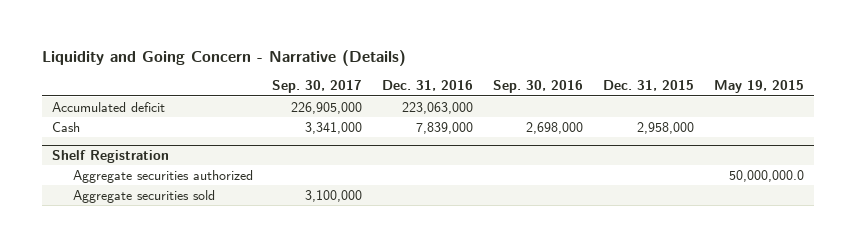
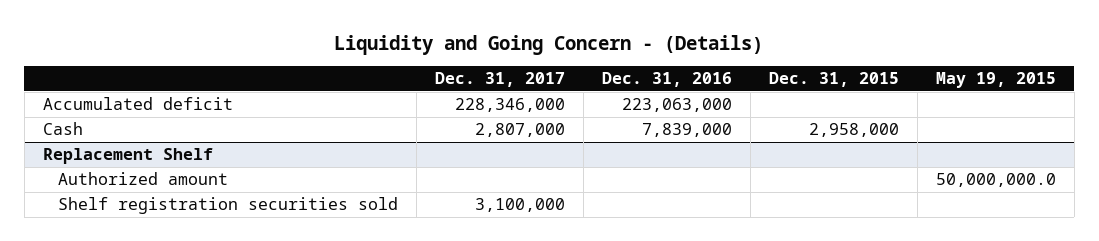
[41,50,406,67] Liquidity and Going Concern - Narrative (Details) -> [334,34,764,55] Liquidity and Going Concern - (Details)
[272,80,363,94] Sep. 30, 2017 -> none
[493,80,584,94] Sep. 30, 2016 -> none
none -> [434,72,565,88] Dec. 31, 2017
[51,149,169,163] Shelf Registration -> none
[72,169,253,183] Aggregate securities authorized -> none
[72,189,215,203] Aggregate securities sold -> none
none -> [42,148,213,165] Replacement Shelf
none -> [57,172,228,186] Authorized amount
none -> [57,197,398,215] Shelf registration securities sold

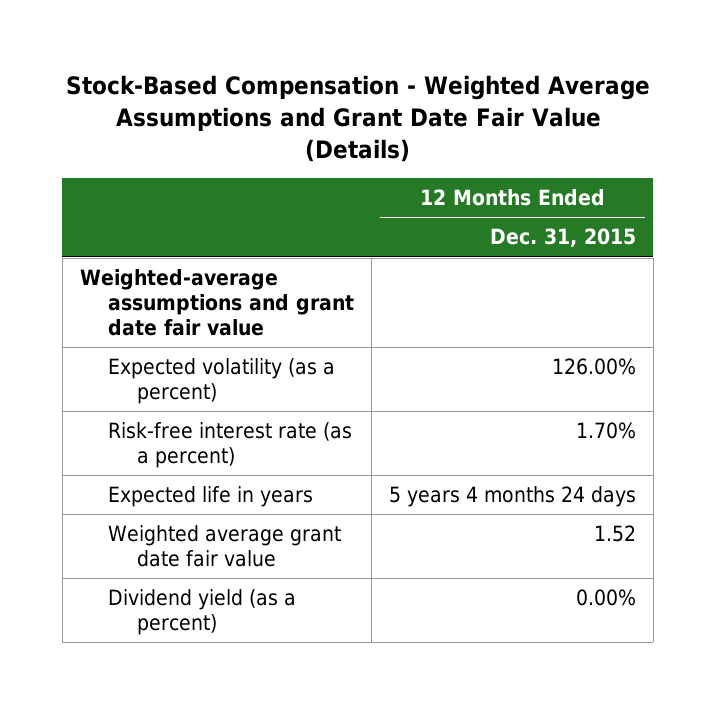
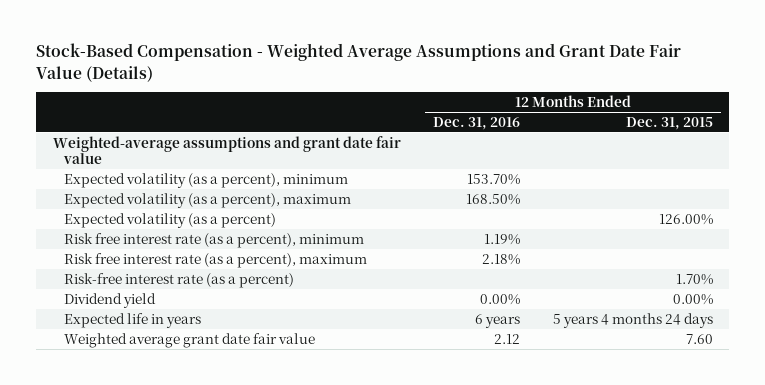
none -> [433,116,521,130] Dec. 31, 2016
none -> [64,172,349,188] Expected volatility (as a percent), minimum
none -> [64,192,352,208] Expected volatility (as a percent), maximum
none -> [64,232,365,248] Risk free interest rate (as a percent), minimum
none -> [64,252,368,268] Risk free interest rate (as a percent), maximum
none -> [64,292,157,308] Dividend yield
[108,589,297,635] Dividend yield (as a percent) -> none
[594,525,637,543] 1.52 -> [685,333,713,344] 7.60

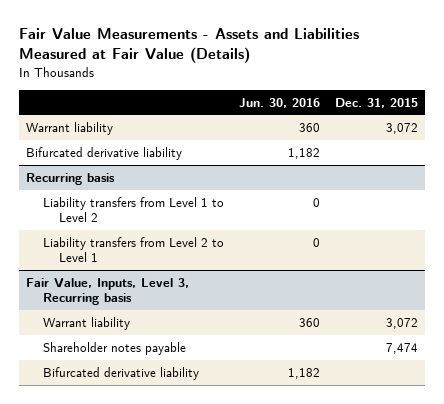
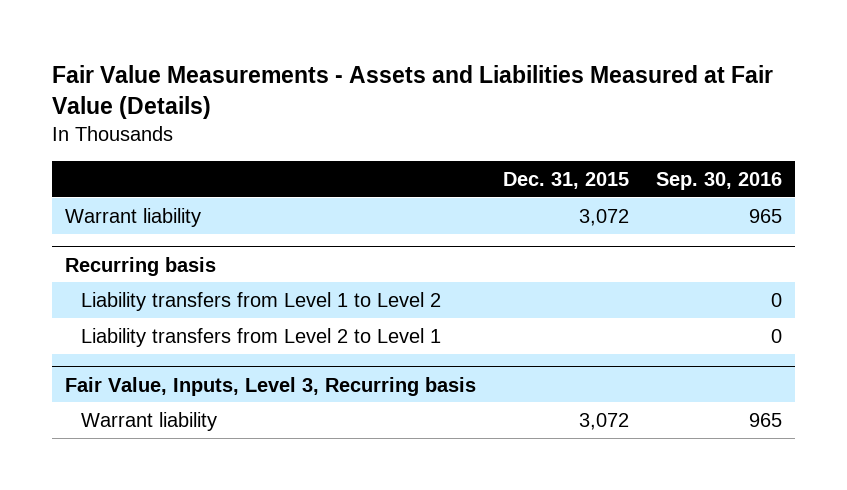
[238,97,320,108] Jun. 30, 2016 -> none
none -> [655,171,782,190] Sep. 30, 2016
[26,146,183,160] Bifurcated derivative liability -> none
[42,341,186,355] Shareholder notes payable -> none
[42,366,199,380] Bifurcated derivative liability -> none

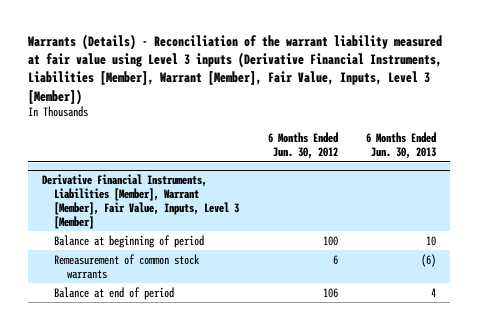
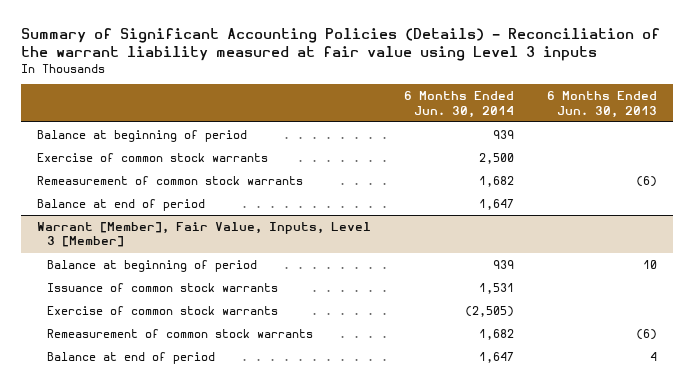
[27,33,442,105] Warrants (Details) - Reconciliation of the warrant liability measured at fair value using Level 3 inputs (Derivative Financial Instruments, Liabilities [Member], Warrant [Member], Fair Value, Inputs, Level 3 [Member]) -> [21,28,661,62] Summary of Significant Accounting Policies (Details) - Reconciliation of the warrant liability measured at fair value using Level 3 inputs
[267,131,338,159] 6 Months Ended Jun. 30, 2012 -> none
none -> [404,91,515,118] 6 Months Ended Jun. 30, 2014
none -> [37,129,248,142] Balance at beginning of period
none -> [37,152,269,162] Exercise of common stock warrants
none -> [37,175,304,185] Remeasurement of common stock warrants
none -> [37,198,206,211] Balance at end of period
[41,173,240,229] Derivative Financial Instruments, Liabilities [Member], Warrant [Member], Fair Value, Inputs, Level 3 [Member] -> [37,221,372,248] Warrant [Member], Fair Value, Inputs, Level 3 [Member]
none -> [46,282,278,292] Issuance of common stock warrants
none -> [46,305,278,315] Exercise of common stock warrants

